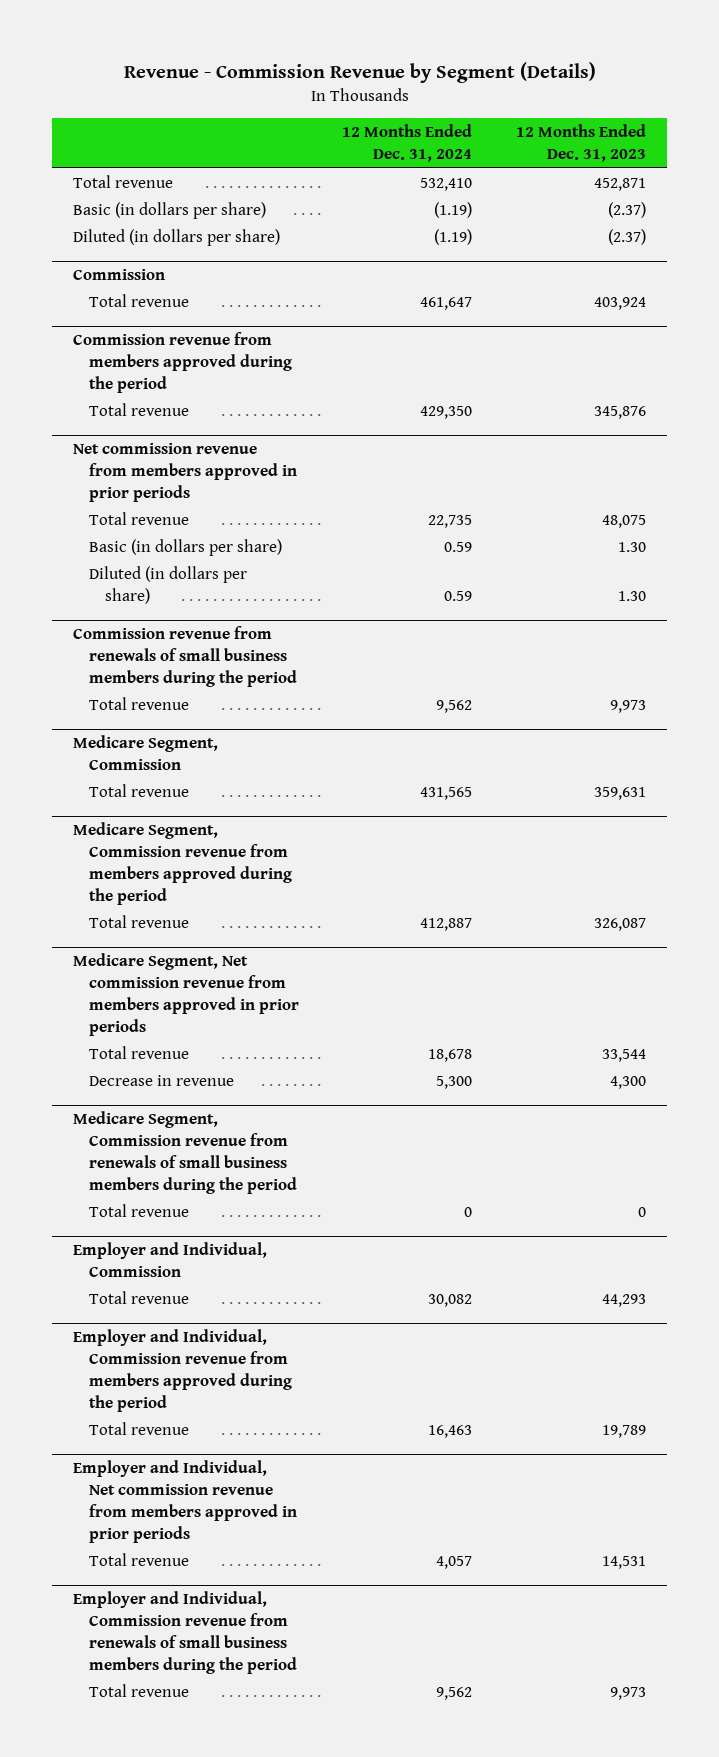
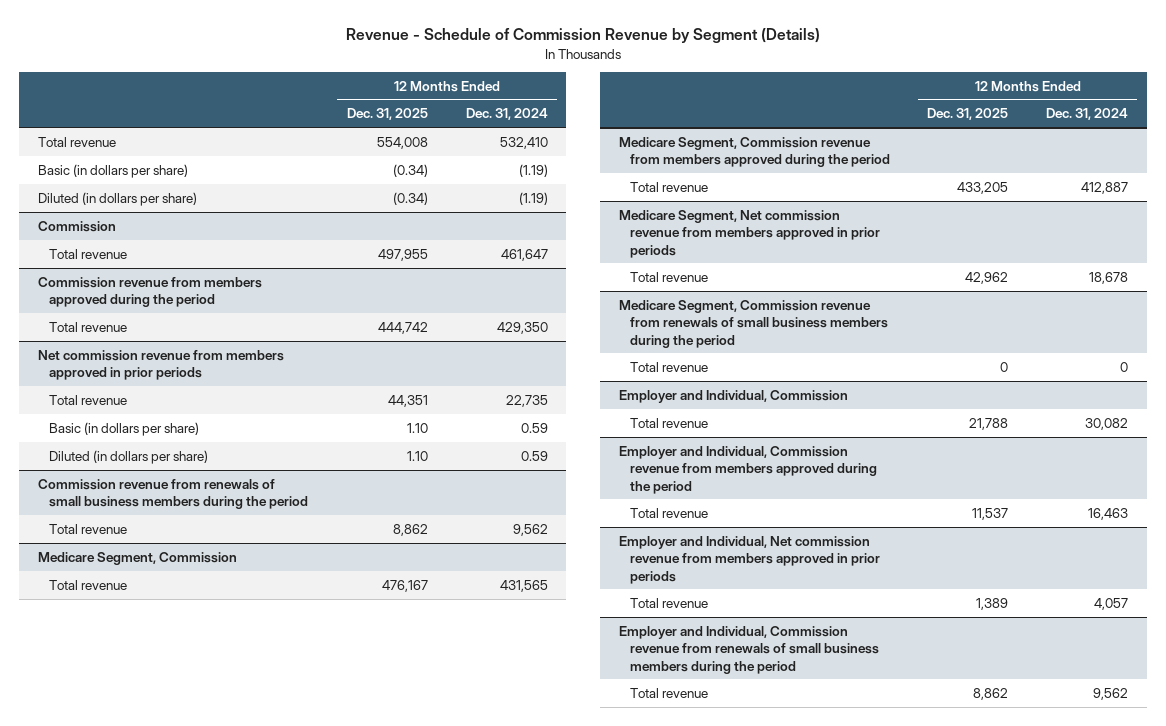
[123,62,596,84] Revenue - Commission Revenue by Segment (Details) -> [346,28,821,44] Revenue - Schedule of Commission Revenue by Segment (Details)
[515,124,646,163] 12 Months Ended Dec. 31, 2023 -> none
none -> [346,108,428,121] Dec. 31, 2025
[89,1074,235,1086] Decrease in revenue -> none

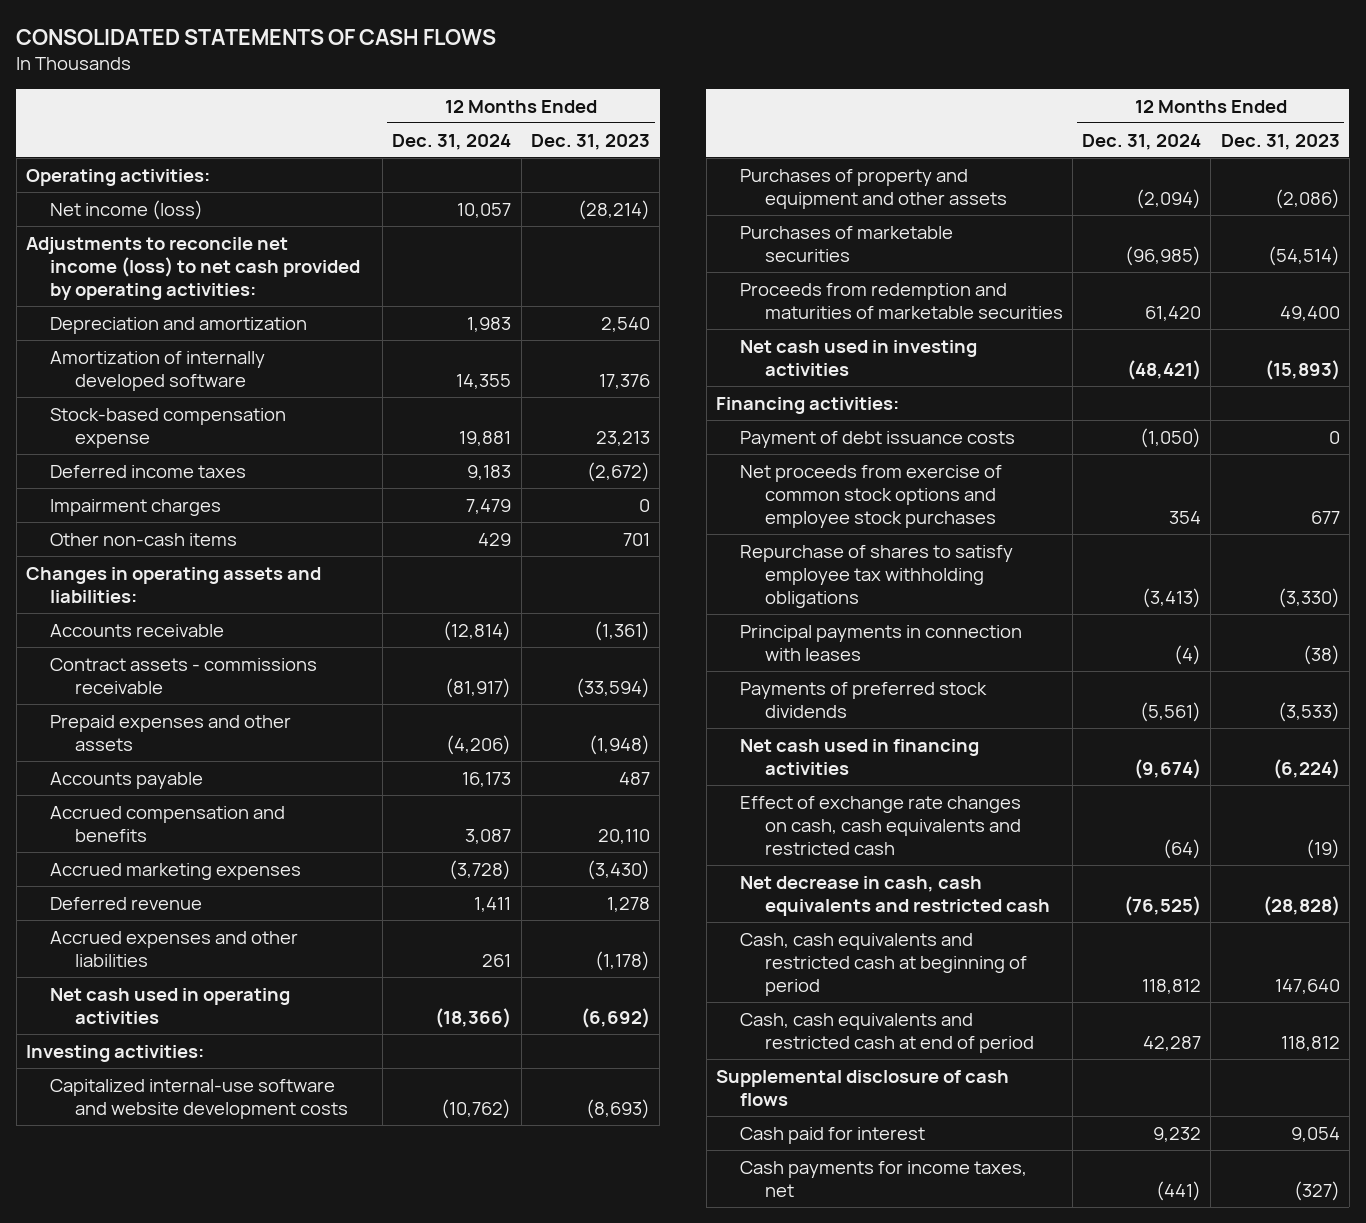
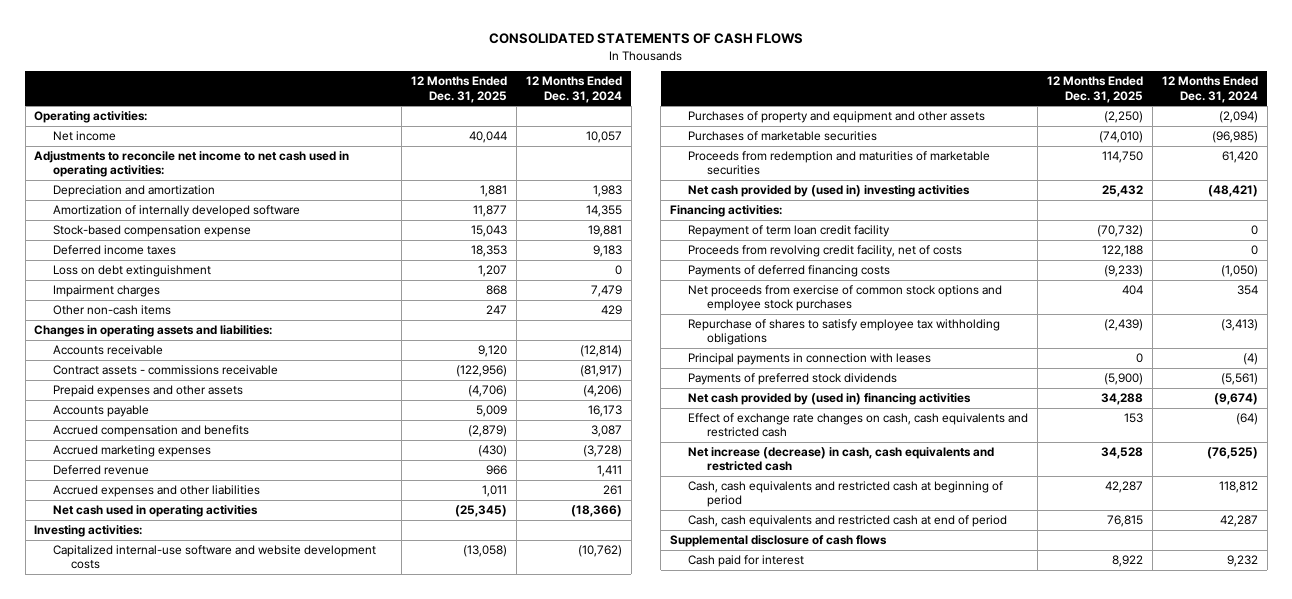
[530,133,650,150] Dec. 31, 2023 -> none
none -> [411,76,508,103] 12 Months Ended Dec. 31, 2025
[50,199,204,220] Net income (loss) -> [52,131,116,142] Net income
[26,236,361,301] Adjustments to reconcile net income (loss) to net cash provided by operating activities: -> [34,151,350,178] Adjustments to reconcile net income to net cash used in operating activities:
none -> [52,265,211,278] Loss on debt extinguishment
[740,339,978,376] Net cash used in investing activities -> [688,185,971,198] Net cash provided by (used in) investing activities
[740,430,1016,448] Payment of debt issuance costs -> none
none -> [688,225,891,238] Repayment of term loan credit facility
none -> [688,245,963,258] Proceeds from revolving credit facility, net of costs
none -> [688,265,891,278] Payments of deferred financing costs
[740,738,980,775] Net cash used in financing activities -> [688,393,972,406] Net cash provided by (used in) financing activities
[740,875,1050,916] Net decrease in cash, cash equivalents and restricted cash -> [688,447,995,472] Net increase (decrease) in cash, cash equivalents and restricted cash
[740,1160,1028,1197] Cash payments for income taxes, net -> none

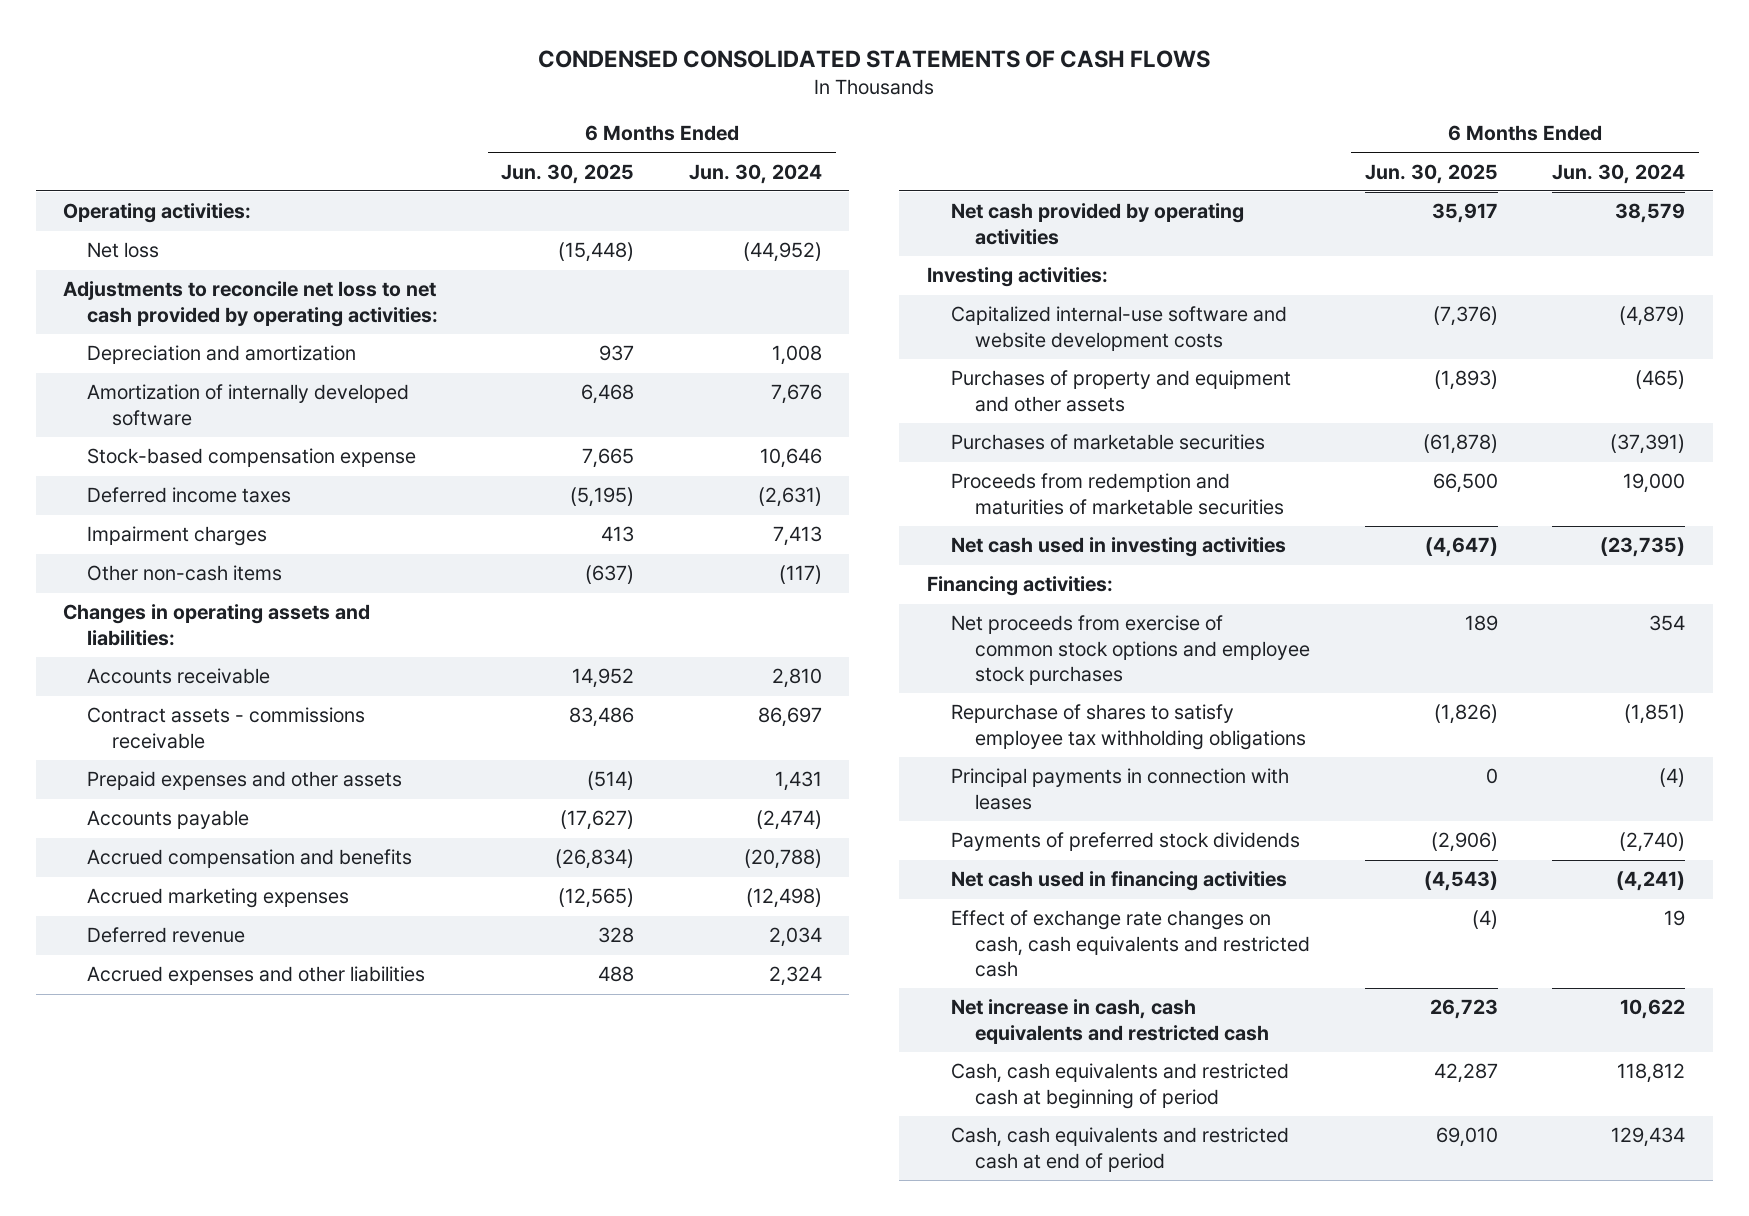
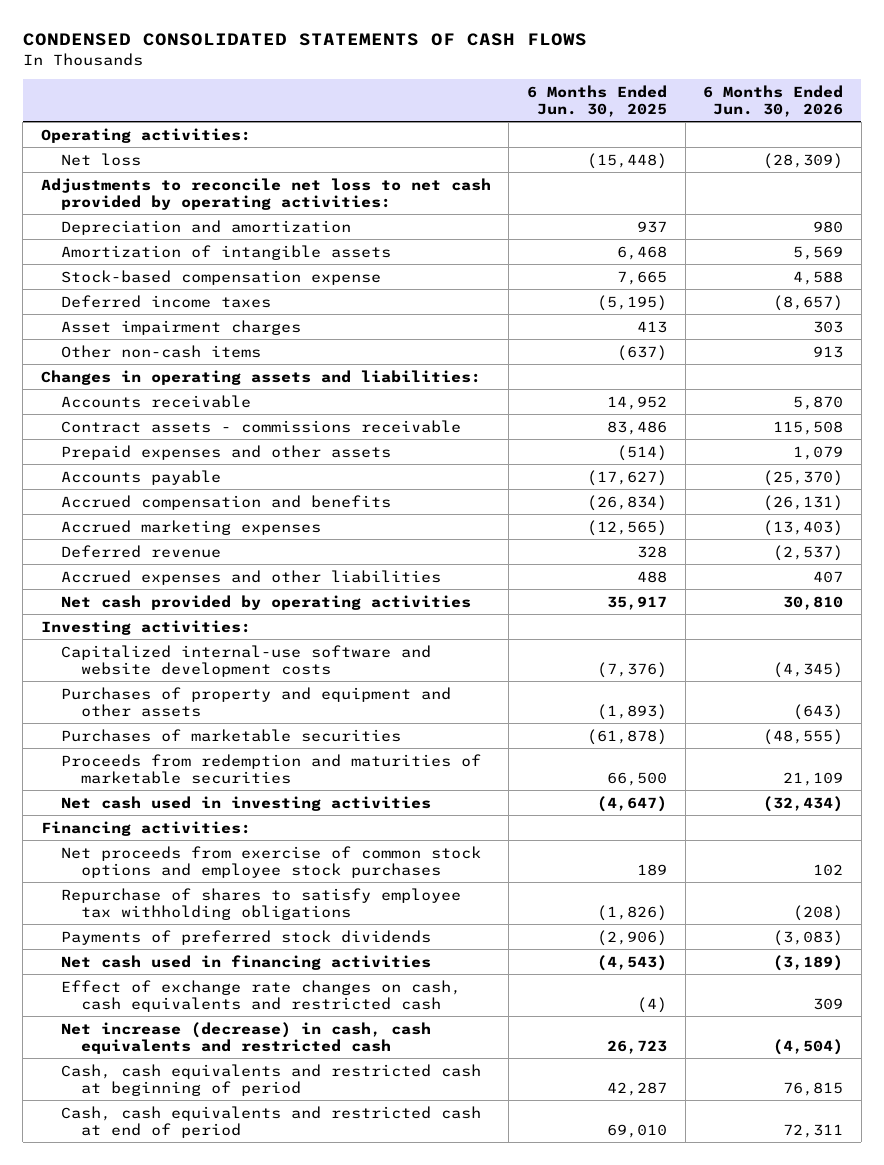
[689,163,823,184] Jun. 30, 2024 -> none
none -> [703,84,844,118] 6 Months Ended Jun. 30, 2026
[87,384,410,426] Amortization of internally developed software -> [60,244,391,260] Amortization of intangible assets
[87,526,268,547] Impairment charges -> [60,319,301,335] Asset impairment charges
[950,768,1289,810] Principal payments in connection with leases -> none
[950,999,1269,1044] Net increase in cash, cash equivalents and restricted cash -> [60,1021,431,1054] Net increase (decrease) in cash, cash equivalents and restricted cash

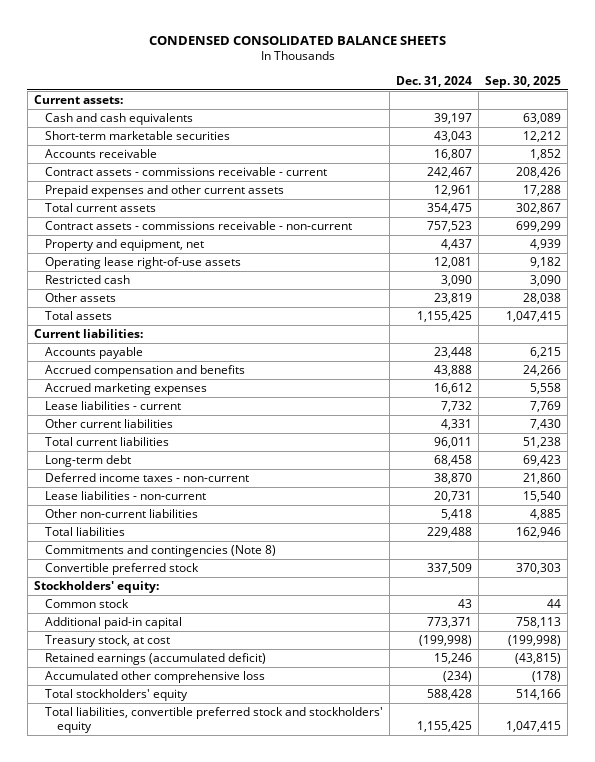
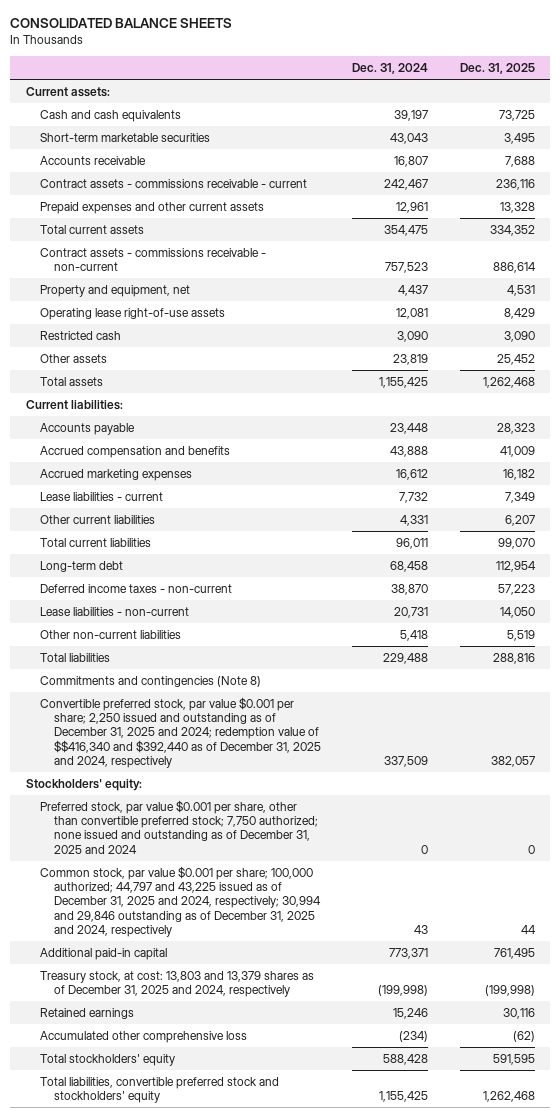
[148,35,446,45] CONDENSED CONSOLIDATED BALANCE SHEETS -> [10,18,233,29] CONSOLIDATED BALANCE SHEETS
[485,75,562,88] Sep. 30, 2025 -> none
none -> [459,63,535,75] Dec. 31, 2025
[45,563,200,576] Convertible preferred stock -> [39,696,321,769] Convertible preferred stock, par value $0.001 per share; 2,250 issued and outstanding as of December 31, 2025 and 2024; redemption value of $$416,340 and $392,440 as of December 31, 2025 and 2024, respectively
none -> [39,799,318,854] Preferred stock, par value $0.001 per share, other than convertible preferred stock; 7,750 authorized; none issued and outstanding as of December 31, 2025 and 2024
[45,599,130,609] Common stock -> [39,865,321,938] Common stock, par value $0.001 per share; 100,000 authorized; 44,797 and 43,225 issued as of December 31, 2025 and 2024, respectively; 30,994 and 29,846 outstanding as of December 31, 2025 and 2024, respectively
[45,635,171,648] Treasury stock, at cost -> [39,970,314,998] Treasury stock, at cost: 13,803 and 13,379 shares as of December 31, 2025 and 2024, respectively
[45,653,267,666] Retained earnings (accumulated deficit) -> [39,1007,134,1019] Retained earnings

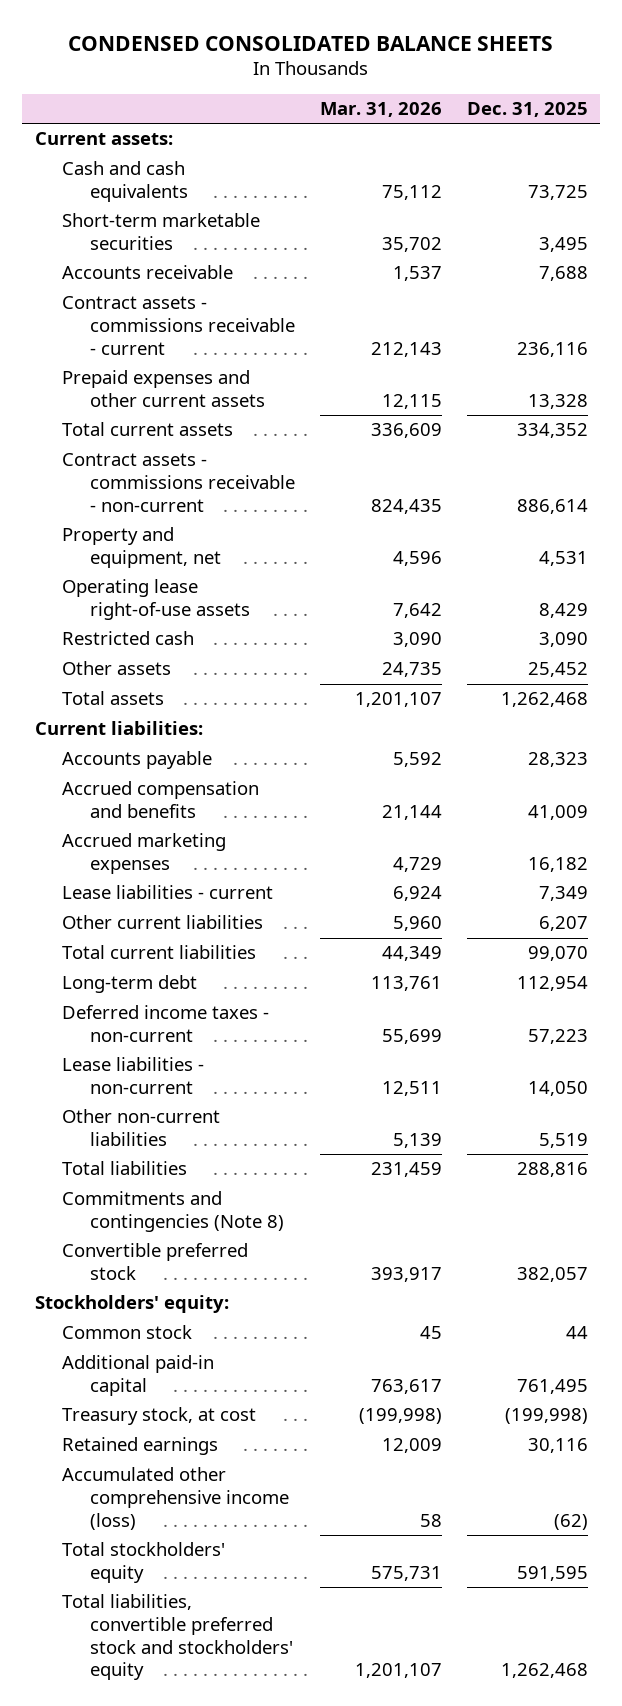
[10,18,233,29] CONSOLIDATED BALANCE SHEETS -> [68,35,554,51] CONDENSED CONSOLIDATED BALANCE SHEETS
[352,63,429,75] Dec. 31, 2024 -> none
none -> [320,102,443,118] Mar. 31, 2026
[39,696,321,769] Convertible preferred stock, par value $0.001 per share; 2,250 issued and outstanding as of December 31, 2025 and 2024; redemption value of $$416,340 and $392,440 as of December 31, 2025 and 2024, respectively -> [62,1243,249,1280] Convertible preferred stock
[39,799,318,854] Preferred stock, par value $0.001 per share, other than convertible preferred stock; 7,750 authorized; none issued and outstanding as of December 31, 2025 and 2024 -> none
[39,865,321,938] Common stock, par value $0.001 per share; 100,000 authorized; 44,797 and 43,225 issued as of December 31, 2025 and 2024, respectively; 30,994 and 29,846 outstanding as of December 31, 2025 and 2024, respectively -> [62,1325,193,1340] Common stock
[39,970,314,998] Treasury stock, at cost: 13,803 and 13,379 shares as of December 31, 2025 and 2024, respectively -> [62,1407,257,1426] Treasury stock, at cost
[39,1030,247,1043] Accumulated other comprehensive loss -> [62,1467,290,1530] Accumulated other comprehensive income (loss)

